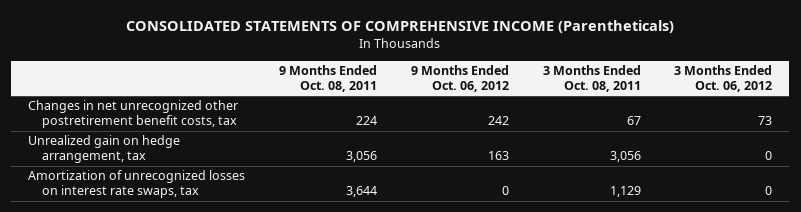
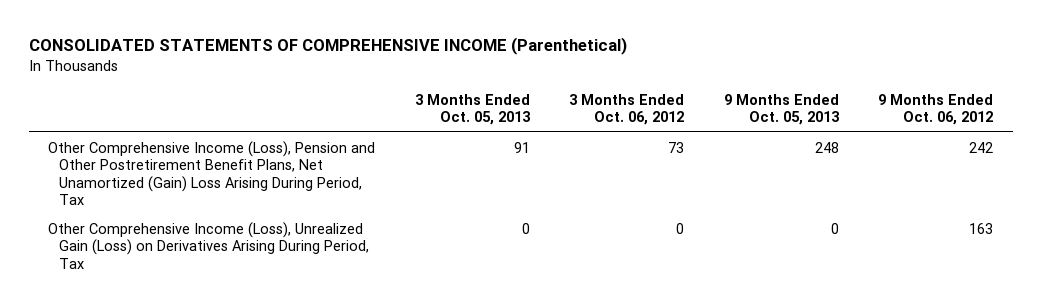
[126,20,675,34] CONSOLIDATED STATEMENTS OF COMPREHENSIVE INCOME (Parentheticals) -> [28,37,627,56] CONSOLIDATED STATEMENTS OF COMPREHENSIVE INCOME (Parenthetical)
[279,64,378,92] 9 Months Ended Oct. 08, 2011 -> none
[542,64,641,92] 3 Months Ended Oct. 08, 2011 -> none
none -> [414,93,530,126] 3 Months Ended Oct. 05, 2013
none -> [723,93,839,126] 9 Months Ended Oct. 05, 2013
[28,170,246,199] Amortization of unrecognized losses on interest rate swaps, tax -> none
[28,100,239,129] Changes in net unrecognized other postretirement benefit costs, tax -> [48,140,376,206] Other Comprehensive Income (Loss), Pension and Other Postretirement Benefit Plans, Net Unamortized (Gain) Loss Arising During Period, Tax
[28,135,181,164] Unrealized gain on hedge arrangement, tax -> [48,221,369,269] Other Comprehensive Income (Loss), Unrealized Gain (Loss) on Derivatives Arising During Period, Tax

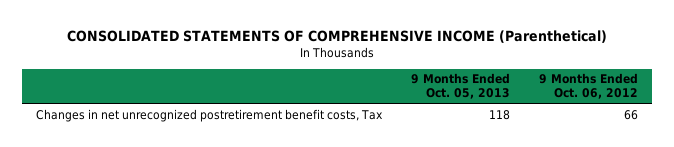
[414,93,530,126] 3 Months Ended Oct. 05, 2013 -> none
[569,93,685,126] 3 Months Ended Oct. 06, 2012 -> none
[48,221,369,269] Other Comprehensive Income (Loss), Unrealized Gain (Loss) on Derivatives Arising During Period, Tax -> none
[48,140,376,206] Other Comprehensive Income (Loss), Pension and Other Postretirement Benefit Plans, Net Unamortized (Gain) Loss Arising During Period, Tax -> [36,108,384,122] Changes in net unrecognized postretirement benefit costs, Tax
[814,141,839,153] 248 -> [489,109,511,120] 118
[969,141,994,153] 242 -> [623,109,638,120] 66

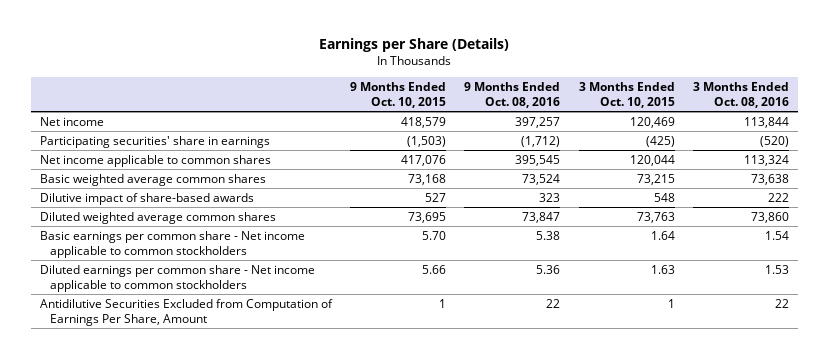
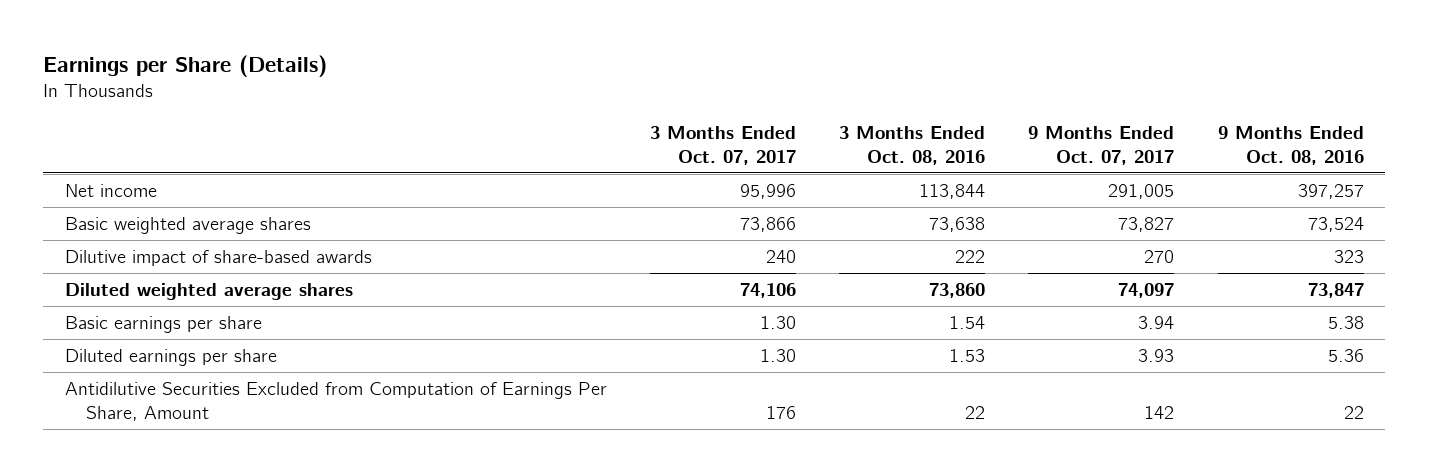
[350,81,447,108] 9 Months Ended Oct. 10, 2015 -> none
[578,81,675,108] 3 Months Ended Oct. 10, 2015 -> none
none -> [650,125,797,165] 3 Months Ended Oct. 07, 2017
none -> [1028,125,1175,165] 9 Months Ended Oct. 07, 2017
[39,135,270,148] Participating securities' share in earnings -> none
[39,154,271,167] Net income applicable to common shares -> none
[39,173,266,186] Basic weighted average common shares -> [64,217,311,235] Basic weighted average shares
[39,211,276,224] Diluted weighted average common shares -> [64,283,353,301] Diluted weighted average shares
[39,230,305,258] Basic earnings per common share - Net income applicable to common stockholders -> [64,316,262,334] Basic earnings per share
[39,264,315,292] Diluted earnings per common share - Net income applicable to common stockholders -> [64,349,277,367] Diluted earnings per share

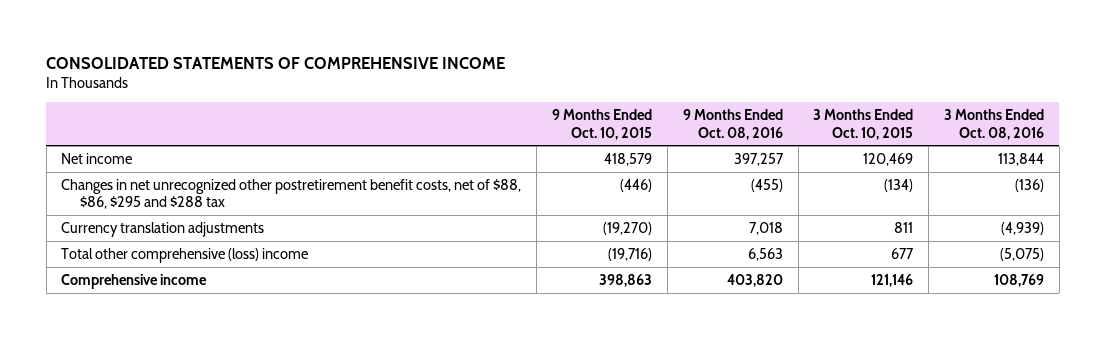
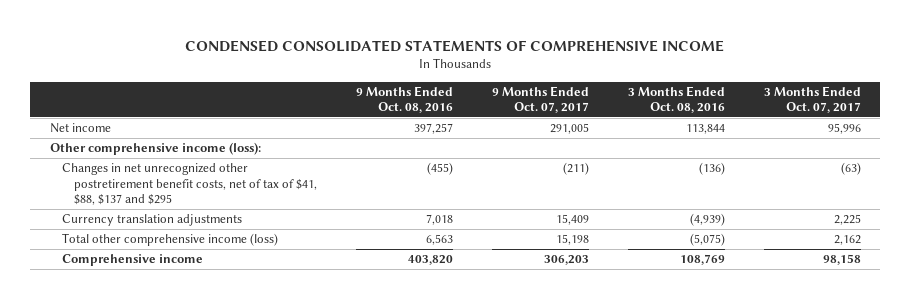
[46,56,506,69] CONSOLIDATED STATEMENTS OF COMPREHENSIVE INCOME -> [185,39,725,52] CONDENSED CONSOLIDATED STATEMENTS OF COMPREHENSIVE INCOME
[552,109,653,140] 9 Months Ended Oct. 10, 2015 -> none
[813,109,914,140] 3 Months Ended Oct. 10, 2015 -> none
none -> [491,85,589,114] 9 Months Ended Oct. 07, 2017
none -> [763,85,861,114] 3 Months Ended Oct. 07, 2017
none -> [49,142,261,156] Other comprehensive income (loss):
[61,178,522,210] Changes in net unrecognized other postretirement benefit costs, net of $88, $86, $295 and $288 tax -> [61,163,317,206] Changes in net unrecognized other postretirement benefit costs, net of tax of $41, $88, $137 and $295
[61,247,309,263] Total other comprehensive (loss) income -> [61,233,278,247] Total other comprehensive income (loss)

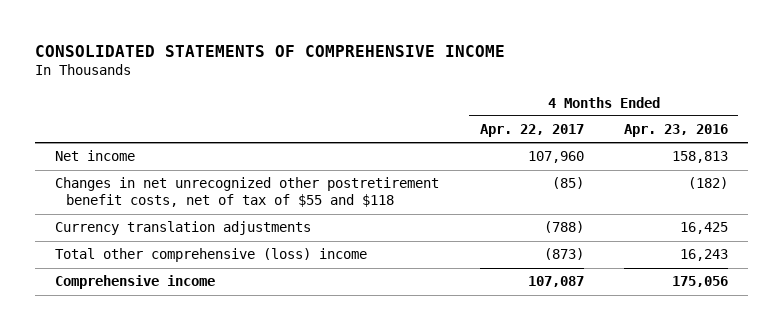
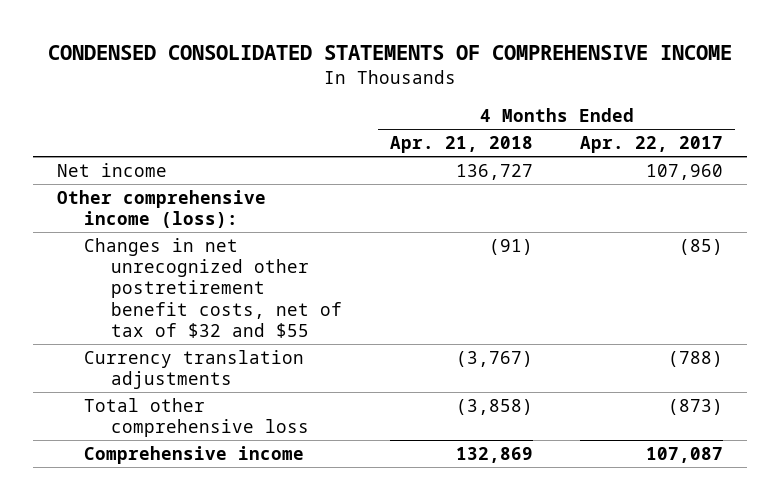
[34,44,505,57] CONSOLIDATED STATEMENTS OF COMPREHENSIVE INCOME -> [47,45,732,61] CONDENSED CONSOLIDATED STATEMENTS OF COMPREHENSIVE INCOME
[624,124,729,138] Apr. 23, 2016 -> none
none -> [389,136,533,154] Apr. 21, 2018
none -> [56,189,266,229] Other comprehensive income (loss):
[55,177,440,208] Changes in net unrecognized other postretirement benefit costs, net of tax of $55 and $118 -> [83,237,343,338] Changes in net unrecognized other postretirement benefit costs, net of tax of $32 and $55
[55,248,368,263] Total other comprehensive (loss) income -> [83,397,310,438] Total other comprehensive loss

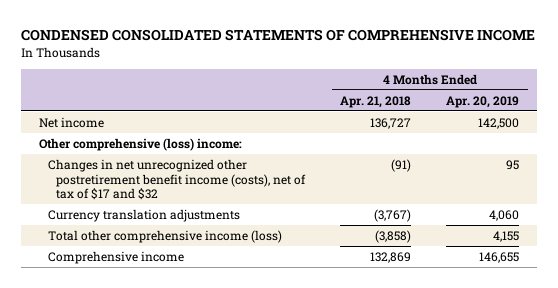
[580,136,724,154] Apr. 22, 2017 -> none
none -> [446,95,520,108] Apr. 20, 2019
[56,189,266,229] Other comprehensive income (loss): -> [38,137,242,151] Other comprehensive (loss) income:
[83,237,343,338] Changes in net unrecognized other postretirement benefit costs, net of tax of $32 and $55 -> [47,158,307,201] Changes in net unrecognized other postretirement benefit income (costs), net of tax of $17 and $32
[83,397,310,438] Total other comprehensive loss -> [47,229,282,243] Total other comprehensive income (loss)

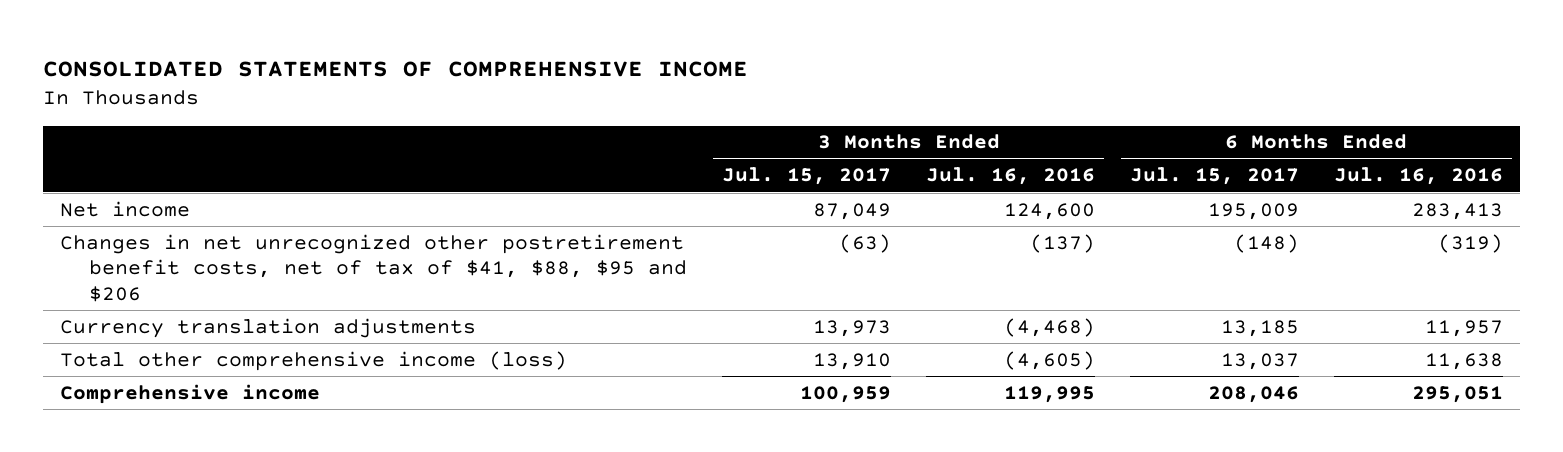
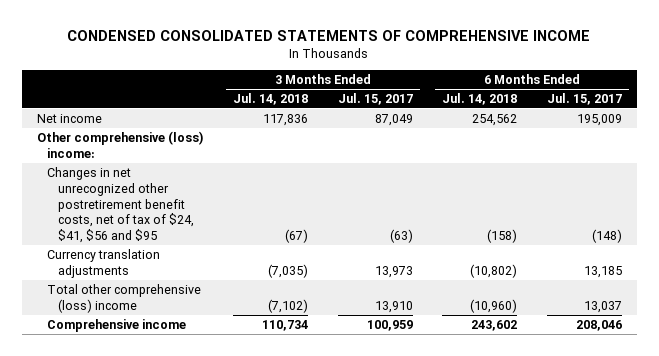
[42,60,748,77] CONSOLIDATED STATEMENTS OF COMPREHENSIVE INCOME -> [67,30,591,42] CONDENSED CONSOLIDATED STATEMENTS OF COMPREHENSIVE INCOME
[926,167,1096,186] Jul. 16, 2016 -> none
[1333,167,1503,186] Jul. 16, 2016 -> none
none -> [233,92,309,105] Jul. 14, 2018
none -> [442,92,518,105] Jul. 14, 2018
none -> [36,130,204,158] Other comprehensive (loss) income:
[60,233,688,302] Changes in net unrecognized other postretirement benefit costs, net of tax of $41, $88, $95 and $206 -> [47,166,194,244] Changes in net unrecognized other postretirement benefit costs, net of tax of $24, $41, $56 and $95
[60,350,568,371] Total other comprehensive income (loss) -> [47,283,202,313] Total other comprehensive (loss) income

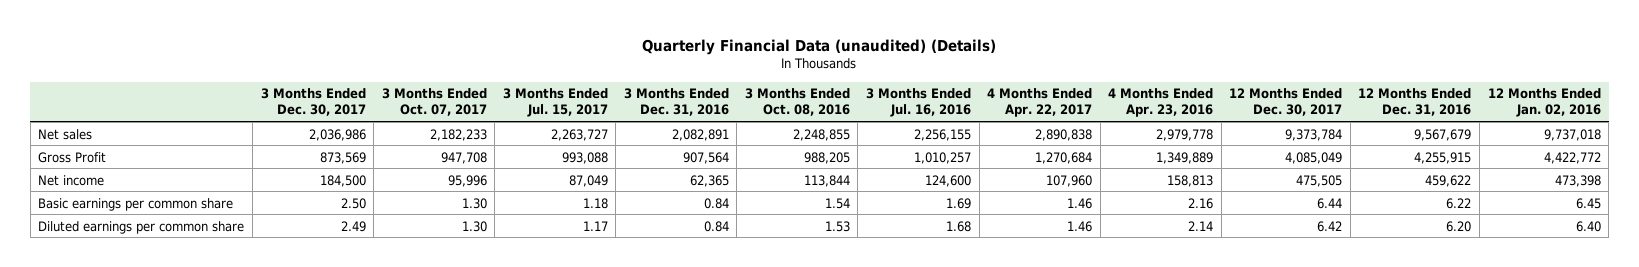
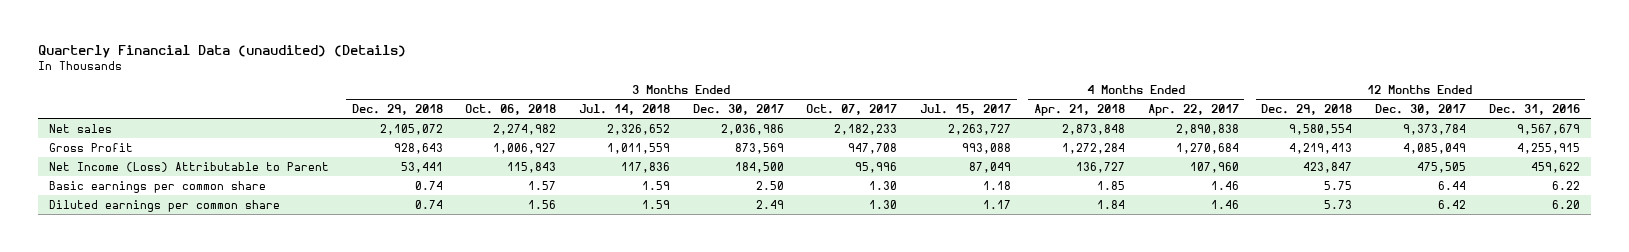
[623,88,729,117] 3 Months Ended Dec. 31, 2016 -> none
[744,88,850,117] 3 Months Ended Oct. 08, 2016 -> none
[866,88,972,118] 3 Months Ended Jul. 16, 2016 -> none
[1108,88,1214,118] 4 Months Ended Apr. 23, 2016 -> none
[1487,88,1601,118] 12 Months Ended Jan. 02, 2016 -> none
none -> [351,104,443,116] Dec. 29, 2018
none -> [465,104,557,116] Oct. 06, 2018
none -> [578,104,670,116] Jul. 14, 2018
none -> [1033,104,1125,117] Apr. 21, 2018
none -> [1261,104,1353,116] Dec. 29, 2018
[38,174,105,186] Net income -> [48,161,329,172] Net Income (Loss) Attributable to Parent

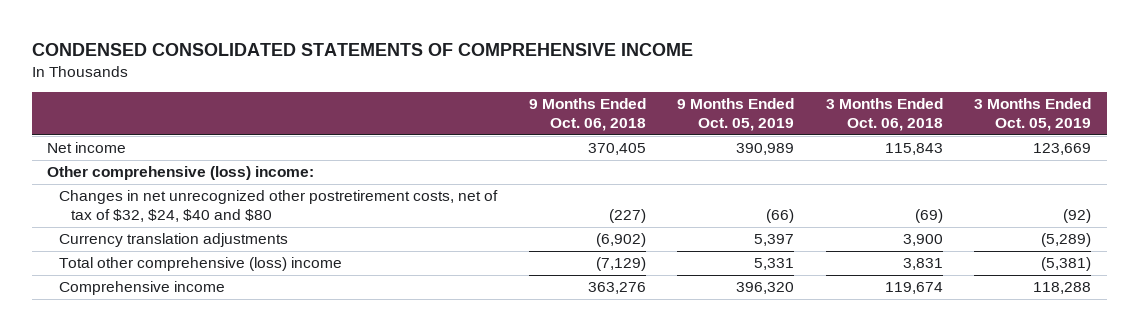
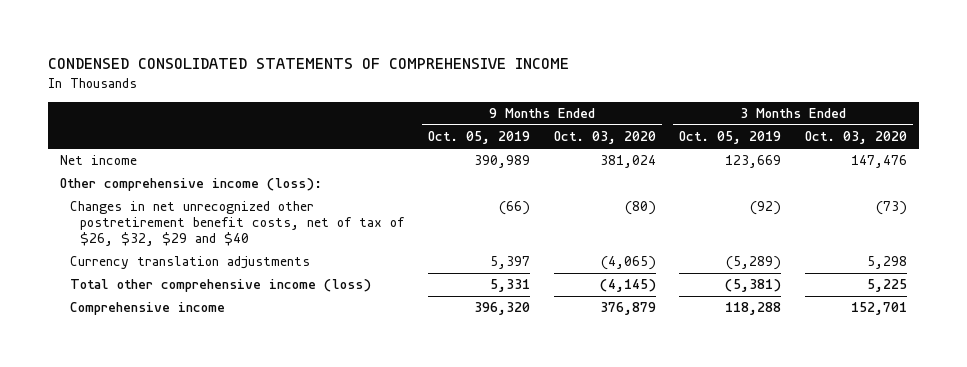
[528,98,646,132] 9 Months Ended Oct. 06, 2018 -> none
[825,98,943,132] 3 Months Ended Oct. 06, 2018 -> none
none -> [553,131,656,145] Oct. 03, 2020
none -> [805,131,908,145] Oct. 03, 2020
[47,166,315,181] Other comprehensive (loss) income: -> [59,178,322,192] Other comprehensive income (loss):
[59,190,499,222] Changes in net unrecognized other postretirement costs, net of tax of $32, $24, $40 and $80 -> [69,201,406,247] Changes in net unrecognized other postretirement benefit costs, net of tax of $26, $32, $29 and $40
[59,257,343,272] Total other comprehensive (loss) income -> [69,279,371,293] Total other comprehensive income (loss)

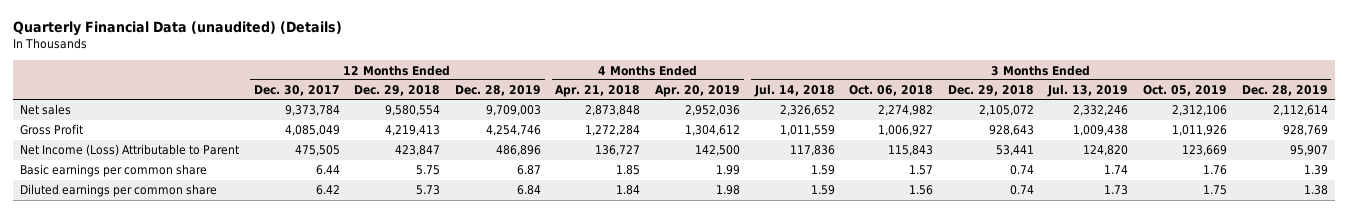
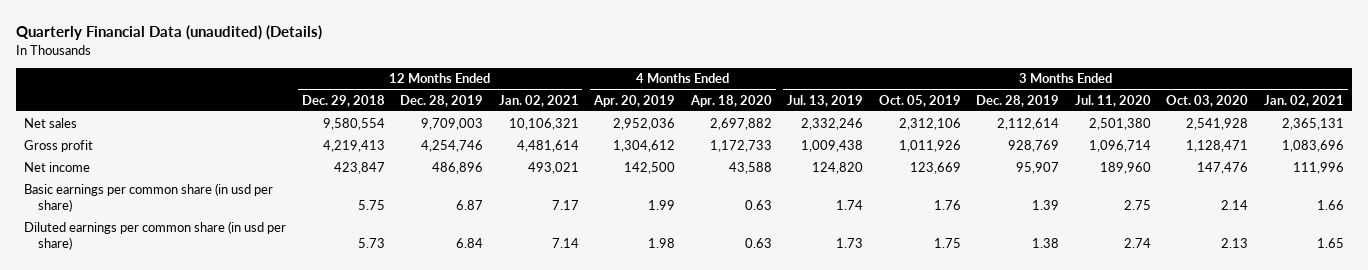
[253,85,340,97] Dec. 30, 2017 -> none
[555,85,641,98] Apr. 21, 2018 -> none
[753,84,835,98] Jul. 14, 2018 -> none
[849,85,934,97] Oct. 06, 2018 -> none
[947,85,1034,97] Dec. 29, 2018 -> none
none -> [498,94,579,107] Jan. 02, 2021
none -> [689,94,772,107] Apr. 18, 2020
none -> [1074,94,1151,107] Jul. 11, 2020
none -> [1166,94,1249,107] Oct. 03, 2020
none -> [1263,94,1344,107] Jan. 02, 2021
[20,124,84,136] Gross Profit -> [23,139,93,152] Gross profit
[20,144,240,157] Net Income (Loss) Attributable to Parent -> [23,161,90,172] Net income
[20,164,208,178] Basic earnings per common share -> [23,182,273,212] Basic earnings per common share (in usd per share)
[20,184,218,198] Diluted earnings per common share -> [23,220,286,250] Diluted earnings per common share (in usd per share)

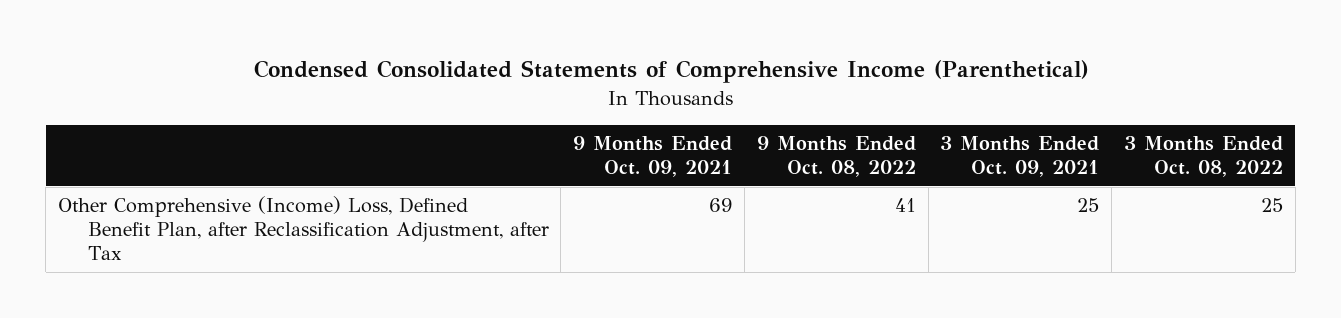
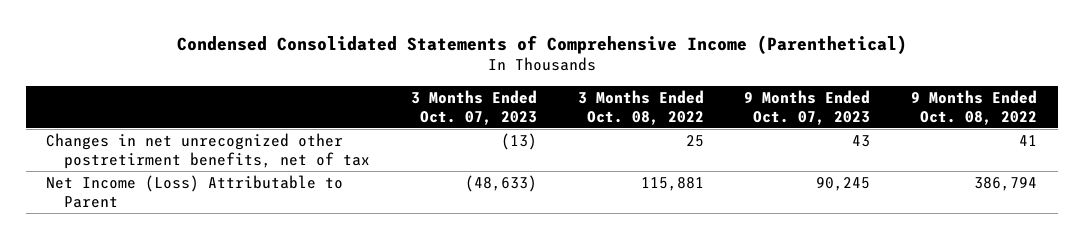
[573,136,733,178] 9 Months Ended Oct. 09, 2021 -> none
[940,136,1100,178] 3 Months Ended Oct. 09, 2021 -> none
none -> [410,89,537,125] 3 Months Ended Oct. 07, 2023
none -> [744,89,871,125] 9 Months Ended Oct. 07, 2023
[58,196,549,261] Other Comprehensive (Income) Loss, Defined Benefit Plan, after Reclassification Adjustment, after Tax -> [46,132,370,169] Changes in net unrecognized other postretirment benefits, net of tax
none -> [46,174,344,208] Net Income (Loss) Attributable to Parent

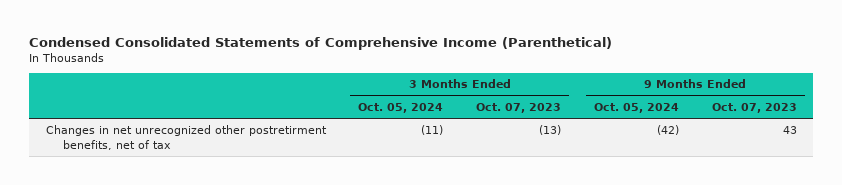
[577,89,704,125] 3 Months Ended Oct. 08, 2022 -> none
[911,89,1038,125] 9 Months Ended Oct. 08, 2022 -> none
none -> [358,102,444,113] Oct. 05, 2024
none -> [594,102,680,113] Oct. 05, 2024
[46,174,344,208] Net Income (Loss) Attributable to Parent -> none

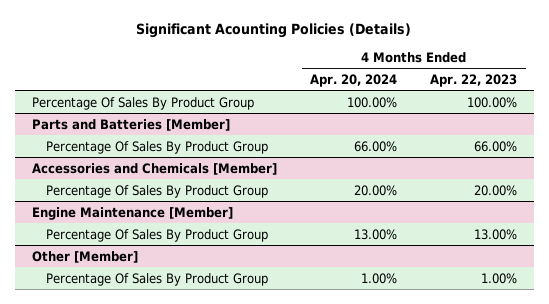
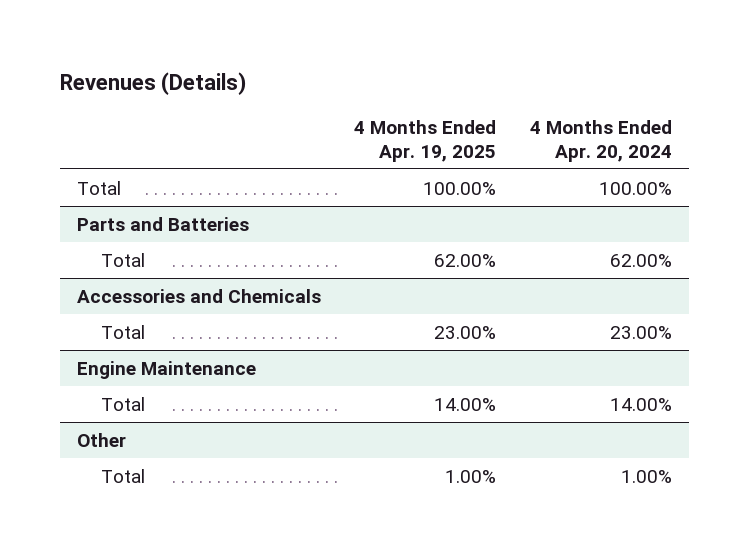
[136,22,412,38] Significant Acounting Policies (Details) -> [60,71,247,95] Revenues (Details)
[430,73,518,87] Apr. 22, 2023 -> none
none -> [354,119,497,162] 4 Months Ended Apr. 19, 2025
[45,140,268,154] Percentage Of Sales By Product Group -> none
[45,184,268,198] Percentage Of Sales By Product Group -> none
[45,228,268,242] Percentage Of Sales By Product Group -> none
[31,96,254,110] Percentage Of Sales By Product Group -> [76,180,121,195] Total
[31,118,230,131] Parts and Batteries [Member] -> [76,216,249,231] Parts and Batteries
none -> [101,252,146,267] Total
[31,162,277,175] Accessories and Chemicals [Member] -> [76,288,321,303] Accessories and Chemicals
none -> [101,324,146,339] Total
[31,206,233,220] Engine Maintenance [Member] -> [76,360,256,379] Engine Maintenance
none -> [101,396,146,411] Total
[31,250,138,263] Other [Member] -> [76,432,126,447] Other
[45,272,268,286] Percentage Of Sales By Product Group -> [101,468,146,483] Total

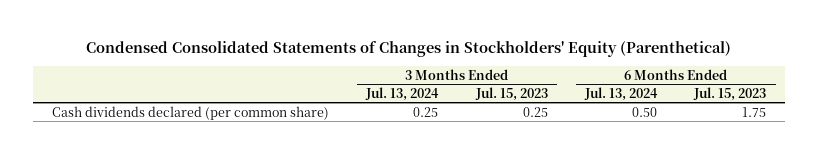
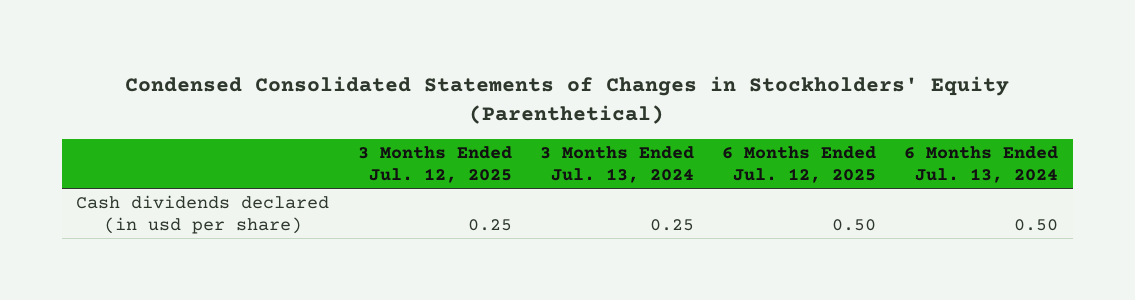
[474,86,548,101] Jul. 15, 2023 -> none
[693,86,767,101] Jul. 15, 2023 -> none
none -> [357,146,512,184] 3 Months Ended Jul. 12, 2025
none -> [722,146,877,184] 6 Months Ended Jul. 12, 2025
[52,105,330,120] Cash dividends declared (per common share) -> [76,195,330,235] Cash dividends declared (in usd per share)

